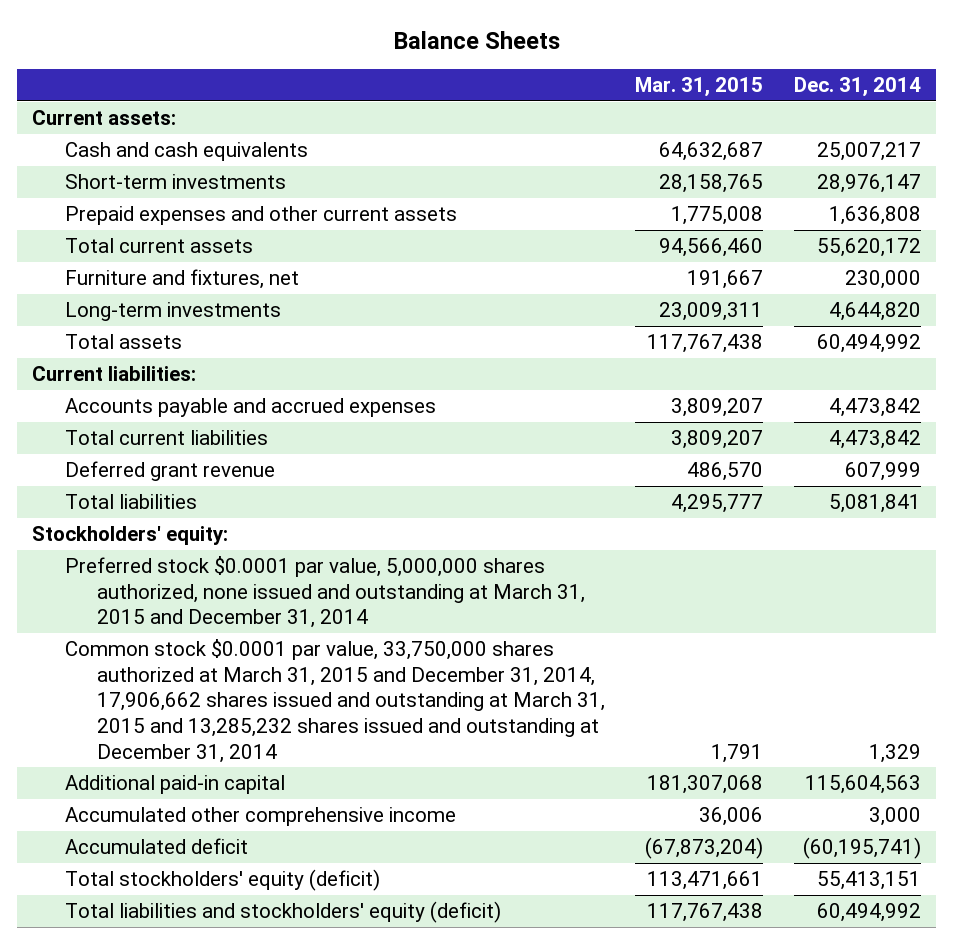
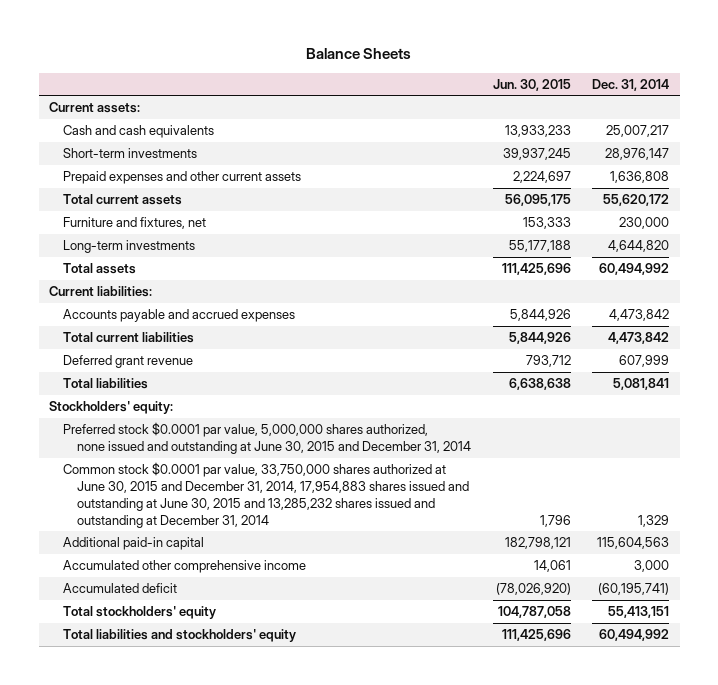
[635,77,764,98] Mar. 31, 2015 -> none
none -> [492,78,571,91] Jun. 30, 2015
[64,556,586,629] Preferred stock $0.0001 par value, 5,000,000 shares authorized, none issued and outstanding at March 31, 2015 and December 31, 2014 -> [63,422,472,455] Preferred stock $0.0001 par value, 5,000,000 shares authorized, none issued and outstanding at June 30, 2015 and December 31, 2014
[64,639,606,763] Common stock $0.0001 par value, 33,750,000 shares authorized at March 31, 2015 and December 31, 2014, 17,906,662 shares issued and outstanding at March 31, 2015 and 13,285,232 shares issued and outstanding at December 31, 2014 -> [63,462,470,528] Common stock $0.0001 par value, 33,750,000 shares authorized at June 30, 2015 and December 31, 2014, 17,954,883 shares issued and outstanding at June 30, 2015 and 13,285,232 shares issued and outstanding at December 31, 2014
[64,869,380,892] Total stockholders' equity (deficit) -> [63,606,217,620] Total stockholders' equity
[64,901,501,924] Total liabilities and stockholders' equity (deficit) -> [63,629,297,643] Total liabilities and stockholders' equity

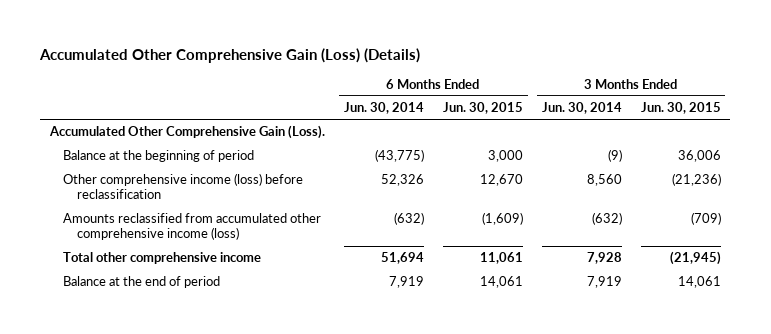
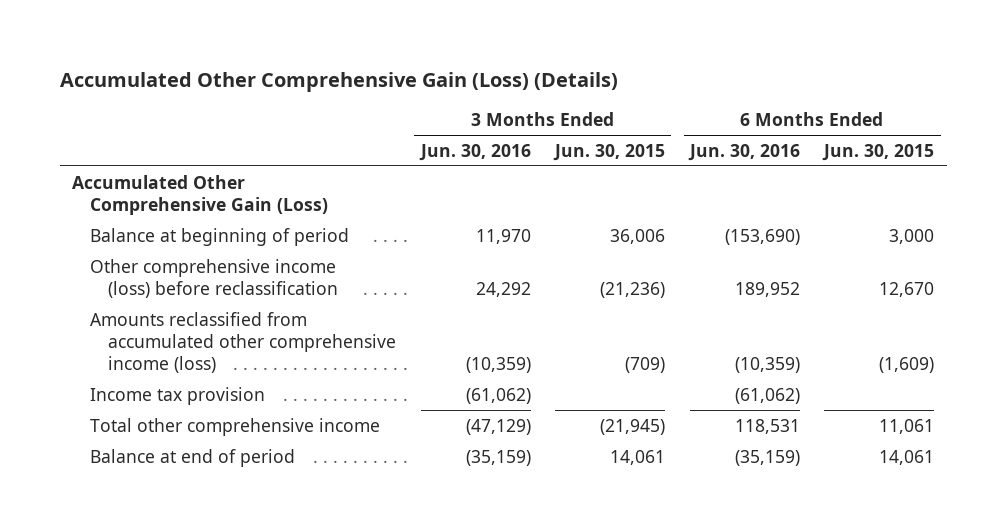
[343,102,424,115] Jun. 30, 2014 -> none
[541,102,622,115] Jun. 30, 2014 -> none
none -> [418,143,531,161] Jun. 30, 2016
none -> [687,143,800,161] Jun. 30, 2016
[48,125,325,140] Accumulated Other Comprehensive Gain (Loss). -> [72,174,329,215] Accumulated Other Comprehensive Gain (Loss)
[63,150,255,163] Balance at the beginning of period -> [90,227,350,246] Balance at beginning of period
none -> [90,386,266,405] Income tax provision
[63,276,221,289] Balance at the end of period -> [90,448,296,467] Balance at end of period

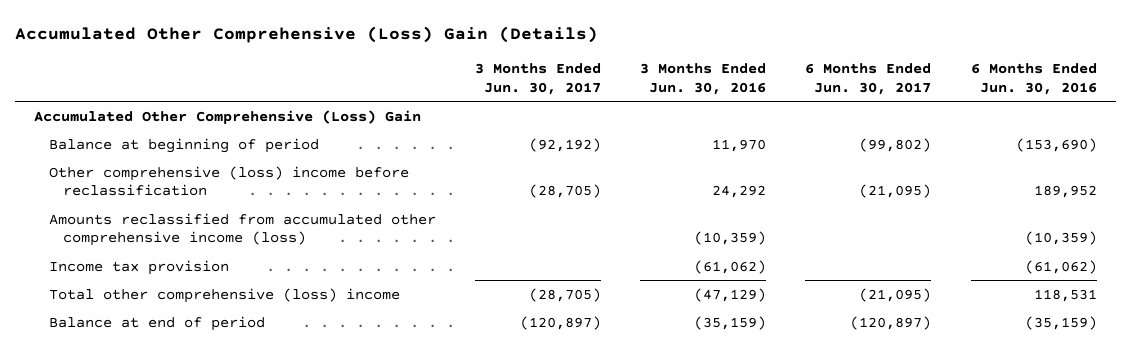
[59,71,618,92] Accumulated Other Comprehensive Gain (Loss) (Details) -> [14,26,598,44] Accumulated Other Comprehensive (Loss) Gain (Details)
[553,143,666,161] Jun. 30, 2015 -> none
[822,143,935,161] Jun. 30, 2015 -> none
none -> [475,63,602,95] 3 Months Ended Jun. 30, 2017
none -> [805,63,932,95] 6 Months Ended Jun. 30, 2017
[72,174,329,215] Accumulated Other Comprehensive Gain (Loss) -> [34,109,422,124] Accumulated Other Comprehensive (Loss) Gain
[90,258,338,298] Other comprehensive income (loss) before reclassification -> [48,165,409,197] Other comprehensive (loss) income before reclassification
[90,417,381,436] Total other comprehensive income -> [48,287,400,303] Total other comprehensive (loss) income

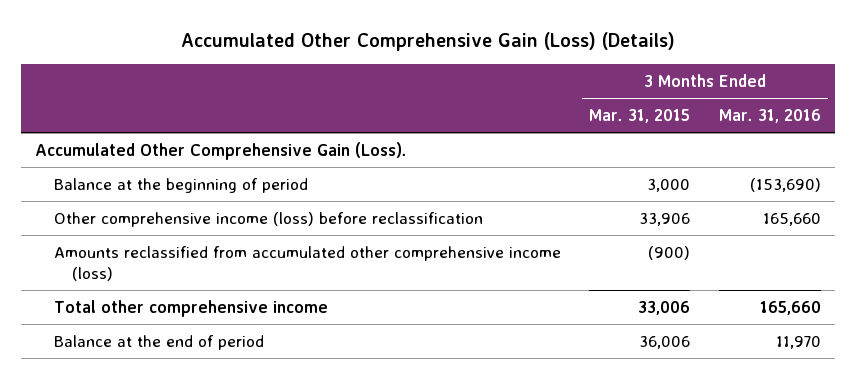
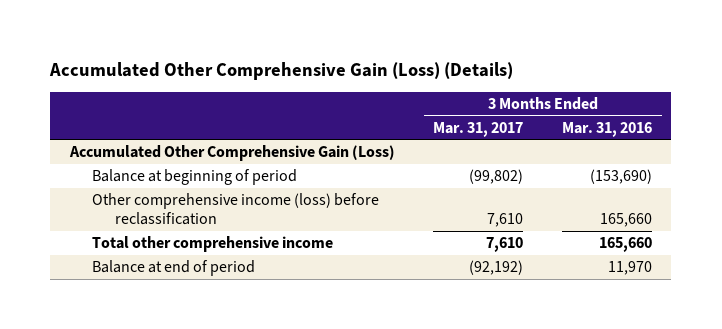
[589,109,691,124] Mar. 31, 2015 -> none
none -> [433,121,524,137] Mar. 31, 2017
[35,141,408,160] Accumulated Other Comprehensive Gain (Loss). -> [68,145,395,162] Accumulated Other Comprehensive Gain (Loss)
[53,177,308,193] Balance at the beginning of period -> [92,169,298,186] Balance at beginning of period
[53,245,561,282] Amounts reclassified from accumulated other comprehensive income (loss) -> none
[53,334,264,350] Balance at the end of period -> [92,260,256,277] Balance at end of period

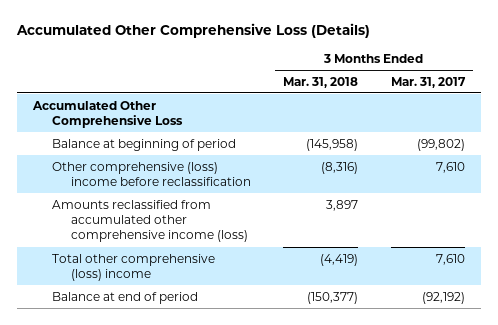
[49,61,514,80] Accumulated Other Comprehensive Gain (Loss) (Details) -> [15,23,370,39] Accumulated Other Comprehensive Loss (Details)
[562,121,653,137] Mar. 31, 2016 -> none
none -> [283,76,359,88] Mar. 31, 2018
[68,145,395,162] Accumulated Other Comprehensive Gain (Loss) -> [32,100,184,128] Accumulated Other Comprehensive Loss
[92,193,380,226] Other comprehensive income (loss) before reclassification -> [52,161,251,186] Other comprehensive (loss) income before reclassification
none -> [52,199,248,243] Amounts reclassified from accumulated other comprehensive income (loss)
[92,236,334,253] Total other comprehensive income -> [52,253,216,281] Total other comprehensive (loss) income

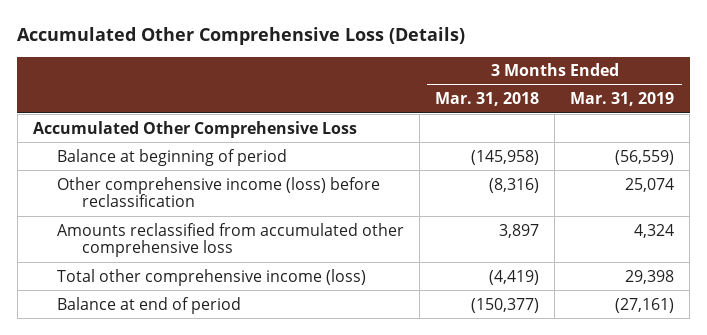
[390,76,466,88] Mar. 31, 2017 -> none
none -> [570,92,675,107] Mar. 31, 2019
[52,161,251,186] Other comprehensive (loss) income before reclassification -> [57,176,381,208] Other comprehensive income (loss) before reclassification
[52,199,248,243] Amounts reclassified from accumulated other comprehensive income (loss) -> [57,222,405,258] Amounts reclassified from accumulated other comprehensive loss
[52,253,216,281] Total other comprehensive (loss) income -> [57,268,367,286] Total other comprehensive income (loss)

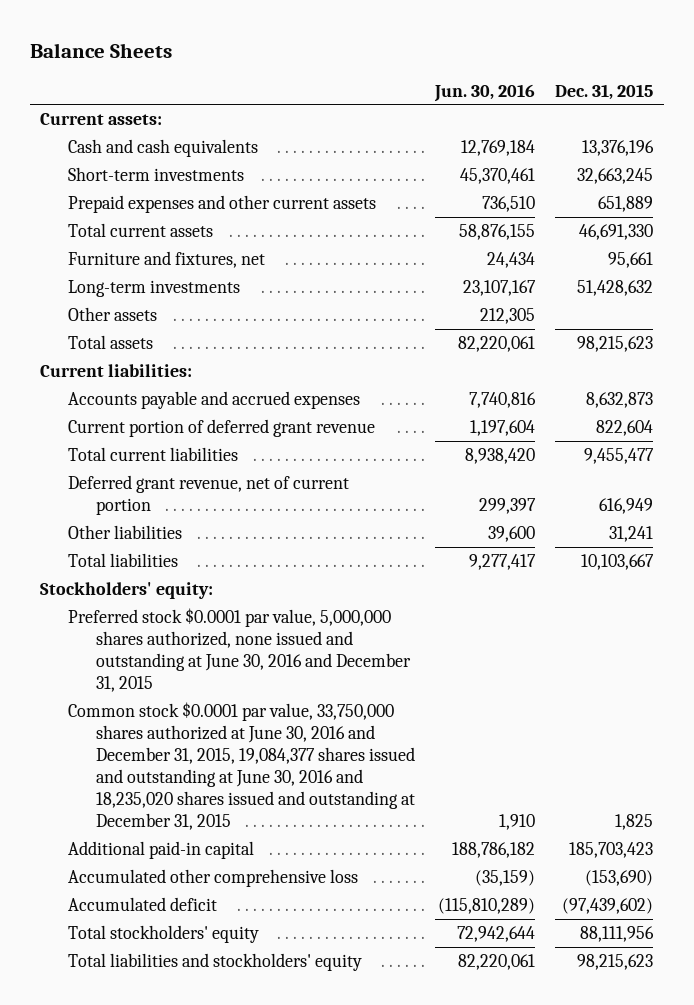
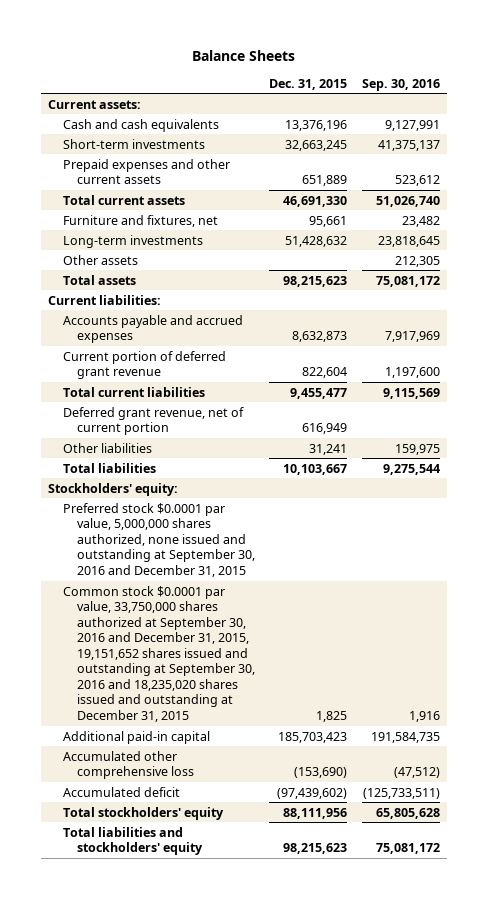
[434,83,536,102] Jun. 30, 2016 -> none
none -> [361,78,440,91] Sep. 30, 2016
[68,608,411,692] Preferred stock $0.0001 par value, 5,000,000 shares authorized, none issued and outstanding at June 30, 2016 and December 31, 2015 -> [62,502,256,577] Preferred stock $0.0001 par value, 5,000,000 shares authorized, none issued and outstanding at September 30, 2016 and December 31, 2015
[68,702,415,830] Common stock $0.0001 par value, 33,750,000 shares authorized at June 30, 2016 and December 31, 2015, 19,084,377 shares issued and outstanding at June 30, 2016 and 18,235,020 shares issued and outstanding at December 31, 2015 -> [62,585,256,723] Common stock $0.0001 par value, 33,750,000 shares authorized at September 30, 2016 and December 31, 2015, 19,151,652 shares issued and outstanding at September 30, 2016 and 18,235,020 shares issued and outstanding at December 31, 2015

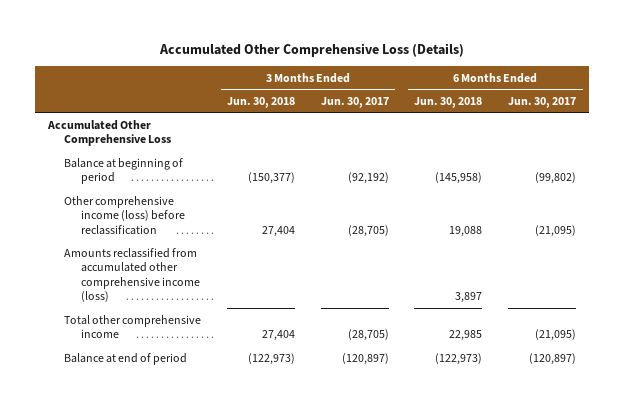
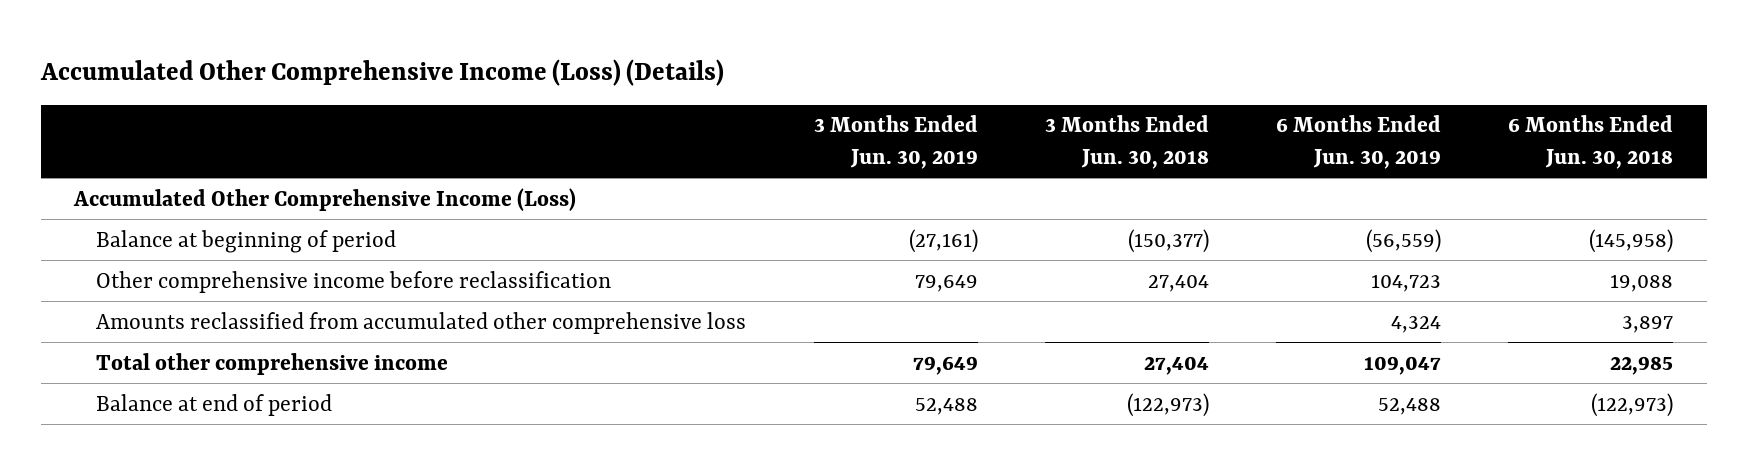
[158,42,464,57] Accumulated Other Comprehensive Loss (Details) -> [39,58,724,86] Accumulated Other Comprehensive Income (Loss) (Details)
[320,96,389,108] Jun. 30, 2017 -> none
[508,96,577,108] Jun. 30, 2017 -> none
none -> [813,115,978,169] 3 Months Ended Jun. 30, 2019
none -> [1275,115,1441,169] 6 Months Ended Jun. 30, 2019
[46,119,172,147] Accumulated Other Comprehensive Loss -> [73,187,577,211] Accumulated Other Comprehensive Income (Loss)
[64,195,185,235] Other comprehensive income (loss) before reclassification -> [96,270,612,293] Other comprehensive income before reclassification
[64,247,200,303] Amounts reclassified from accumulated other comprehensive income (loss) -> [96,311,747,334] Amounts reclassified from accumulated other comprehensive loss

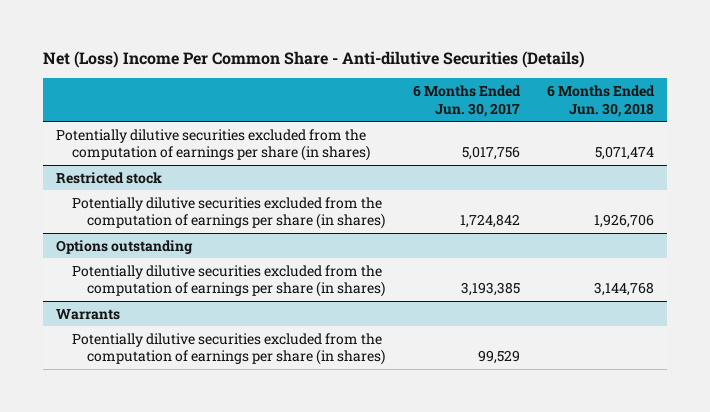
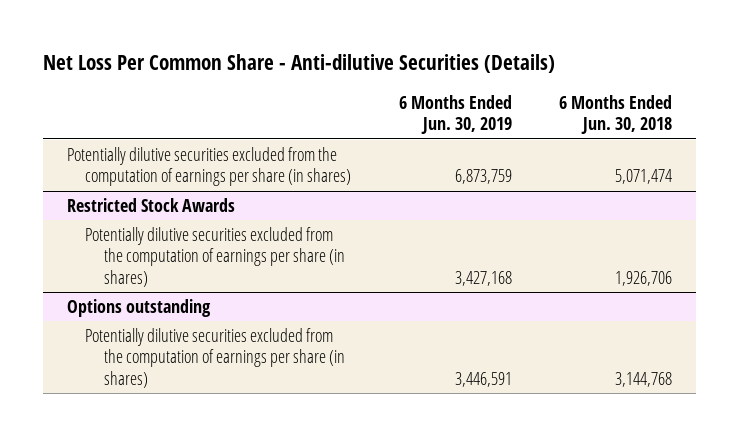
[42,51,585,69] Net (Loss) Income Per Common Share - Anti-dilutive Securities (Details) -> [42,54,555,74] Net Loss Per Common Share - Anti-dilutive Securities (Details)
[412,84,521,117] 6 Months Ended Jun. 30, 2017 -> none
none -> [398,95,512,135] 6 Months Ended Jun. 30, 2019
[56,171,163,184] Restricted stock -> [66,197,235,212] Restricted Stock Awards
[56,308,121,320] Warrants -> none
[71,332,386,366] Potentially dilutive securities excluded from the computation of earnings per share (in shares) -> none

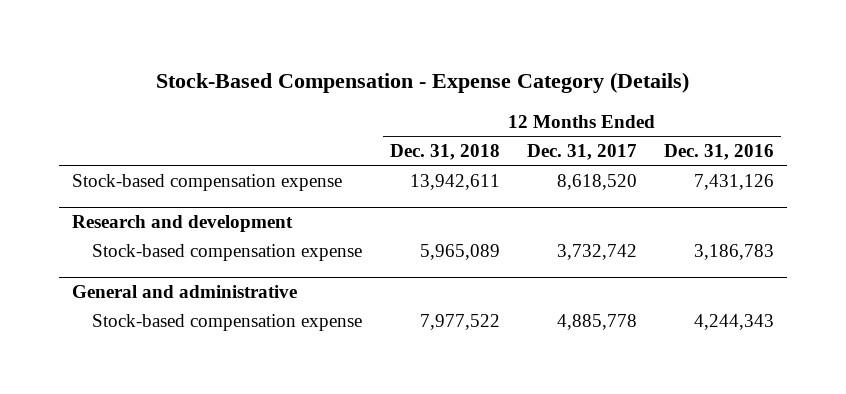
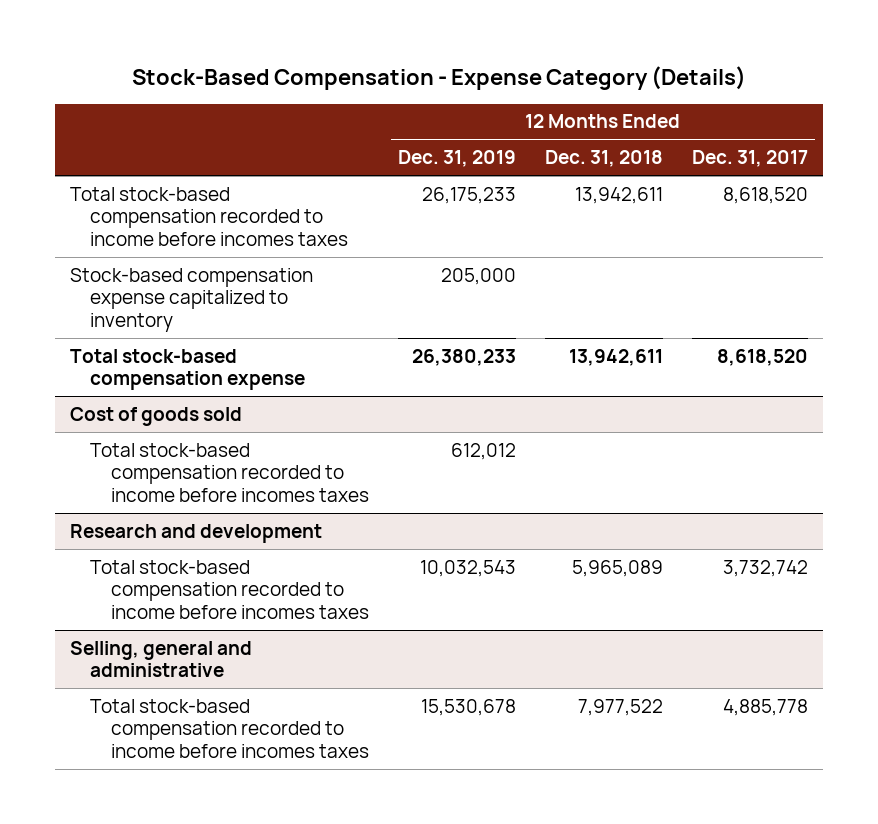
[663,143,774,160] Dec. 31, 2016 -> none
none -> [397,150,516,168] Dec. 31, 2019
none -> [69,186,349,247] Total stock-based compensation recorded to income before incomes taxes
none -> [69,267,313,333] Stock-based compensation expense capitalized to inventory
[72,173,343,191] Stock-based compensation expense -> [69,348,306,391] Total stock-based compensation expense
none -> [69,406,242,426] Cost of goods sold
none -> [90,442,369,503] Total stock-based compensation recorded to income before incomes taxes
[92,243,363,261] Stock-based compensation expense -> [90,559,369,620] Total stock-based compensation recorded to income before incomes taxes
[72,284,298,298] General and administrative -> [69,640,252,678] Selling, general and administrative
[92,313,363,331] Stock-based compensation expense -> [90,698,369,759] Total stock-based compensation recorded to income before incomes taxes

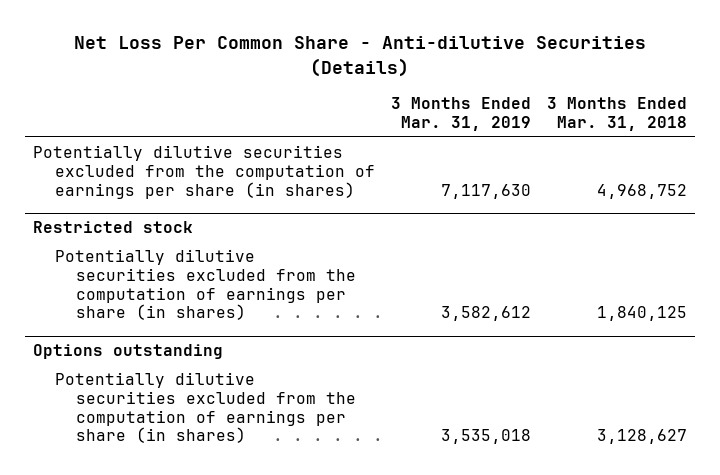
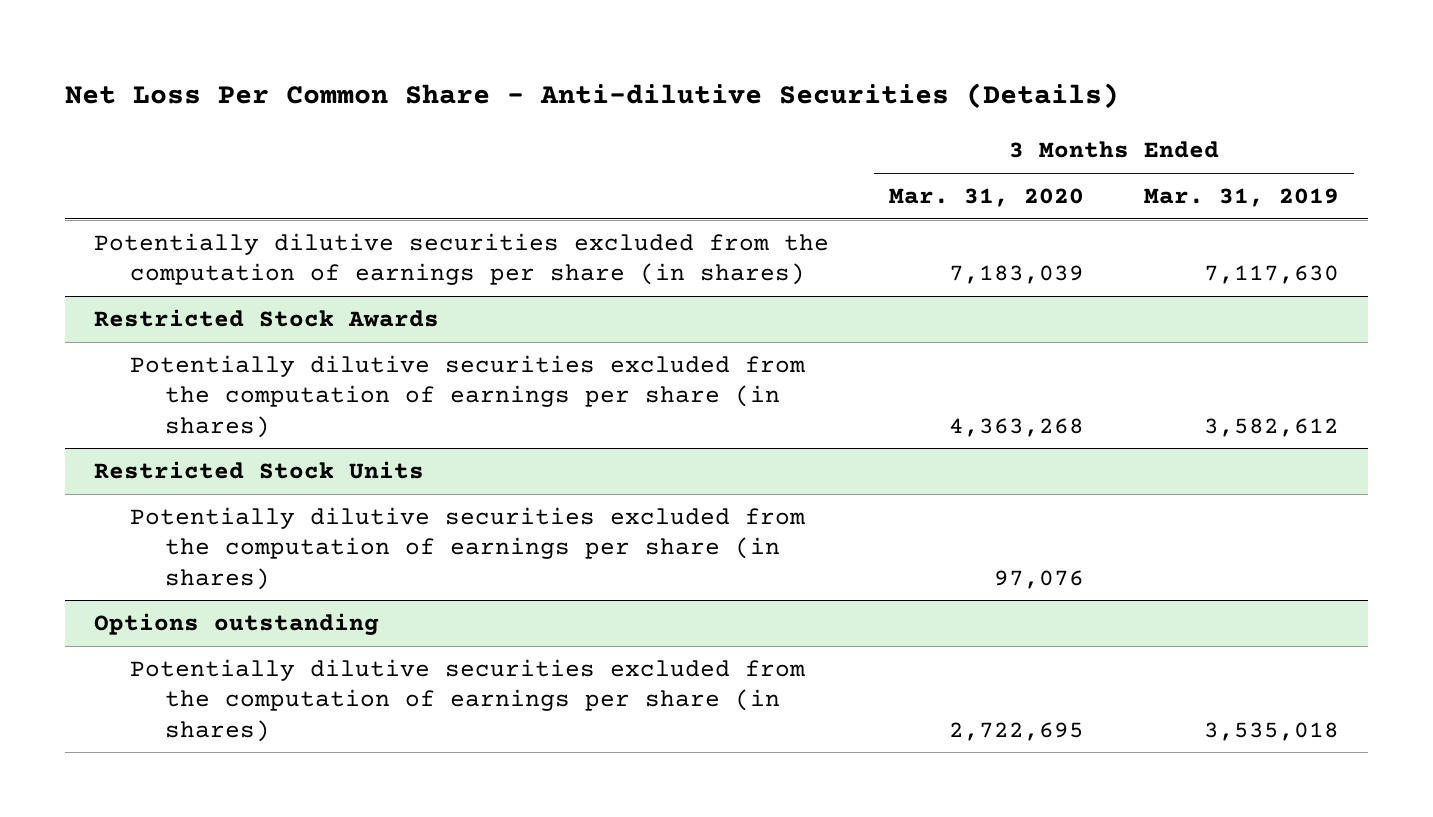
[547,97,688,132] 3 Months Ended Mar. 31, 2018 -> none
none -> [889,188,1085,208] Mar. 31, 2020
[33,221,194,234] Restricted stock -> [94,309,440,328] Restricted Stock Awards
none -> [94,461,425,480] Restricted Stock Units
none -> [129,507,805,590] Potentially dilutive securities excluded from the computation of earnings per share (in shares)

